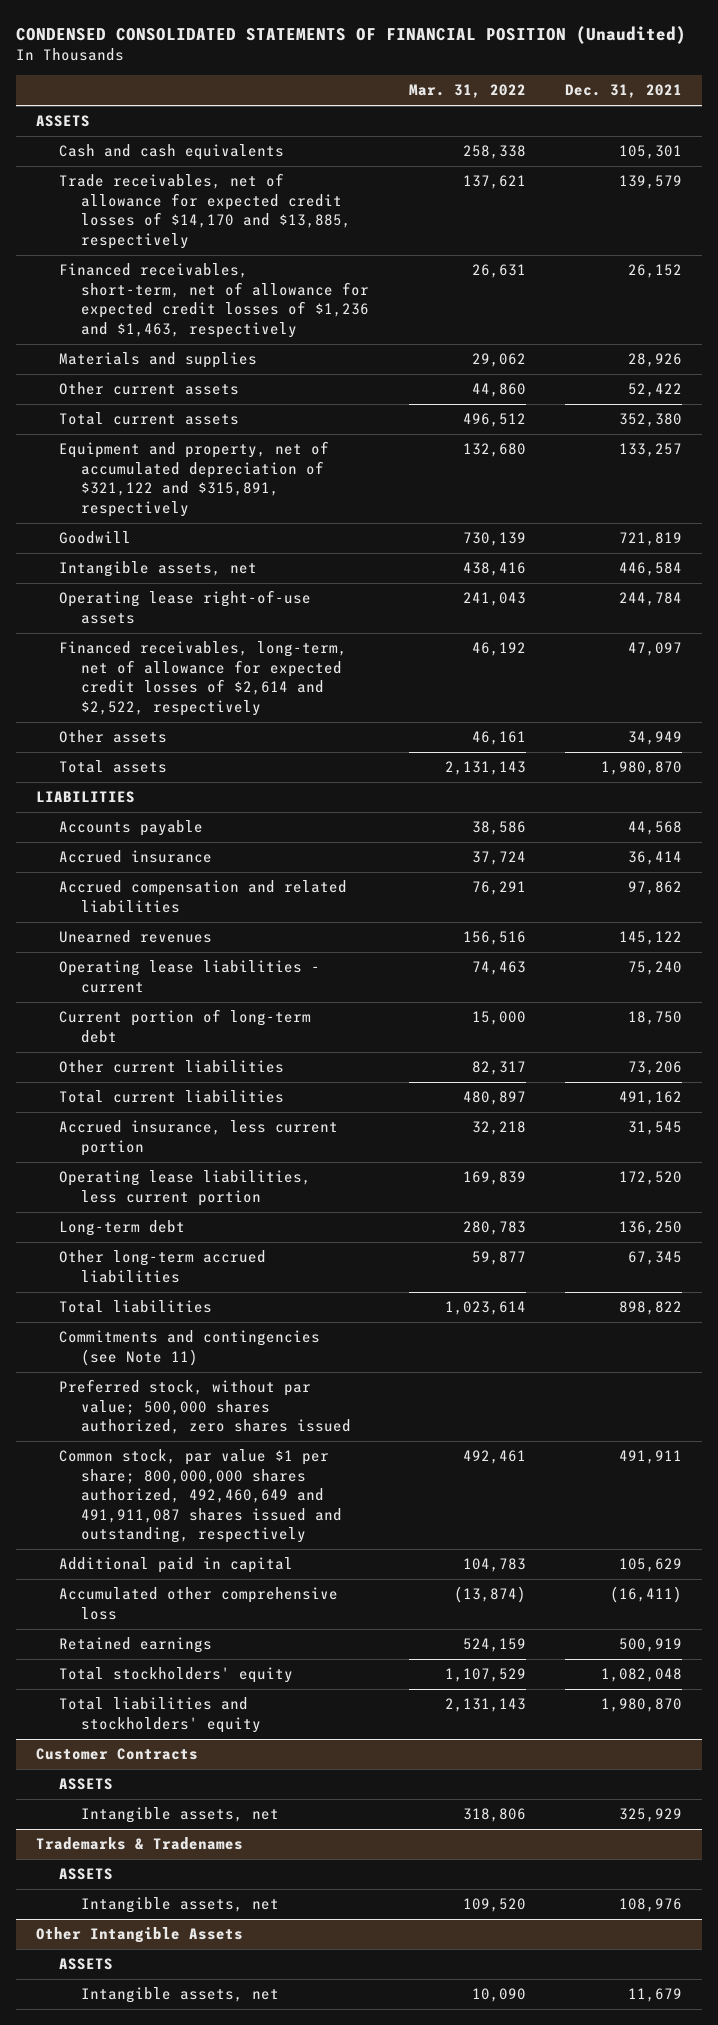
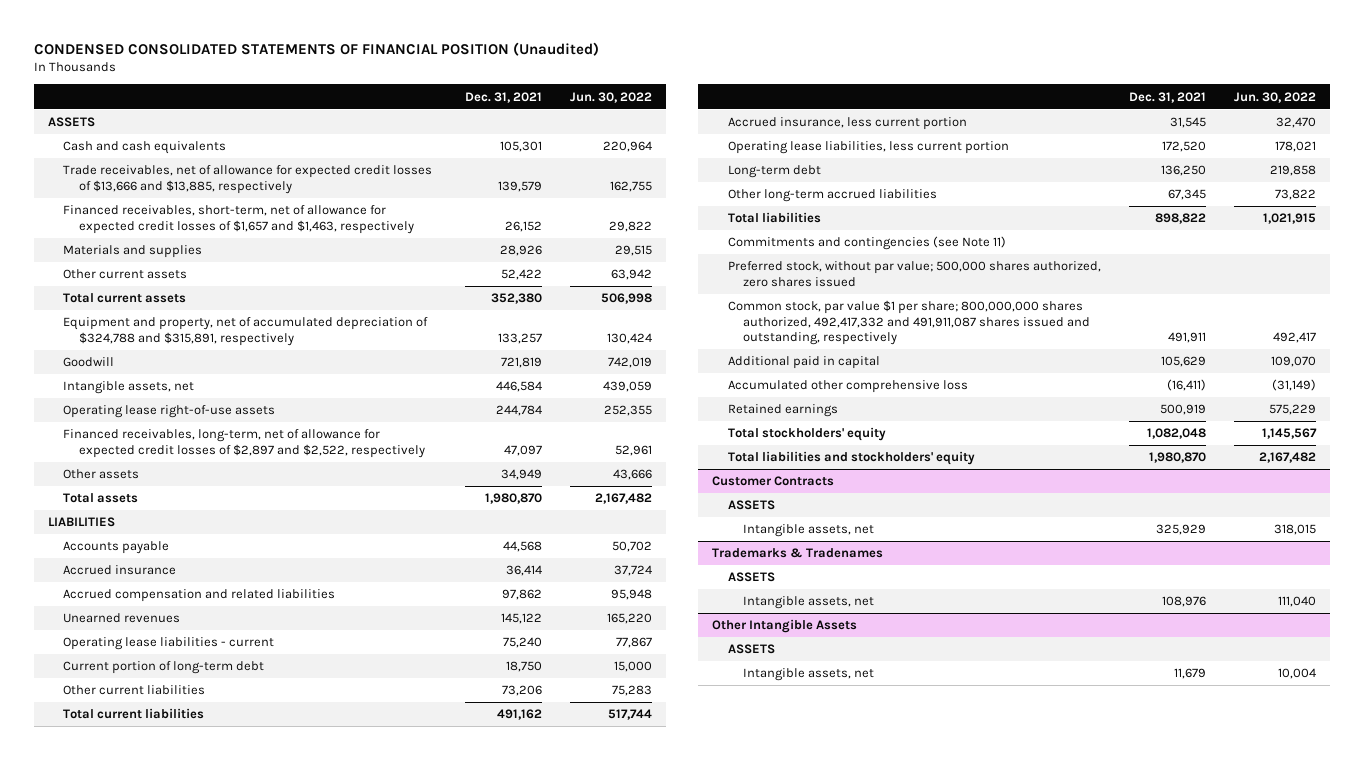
[408,84,526,99] Mar. 31, 2022 -> none
none -> [569,91,652,103] Jun. 30, 2022
[58,173,352,249] Trade receivables, net of allowance for expected credit losses of $14,170 and $13,885, respectively -> [63,165,433,194] Trade receivables, net of allowance for expected credit losses of $13,666 and $13,885, respectively
[58,263,370,338] Financed receivables, short-term, net of allowance for expected credit losses of $1,236 and $1,463, respectively -> [63,205,414,234] Financed receivables, short-term, net of allowance for expected credit losses of $1,657 and $1,463, respectively
[58,441,329,517] Equipment and property, net of accumulated depreciation of $321,122 and $315,891, respectively -> [63,317,429,346] Equipment and property, net of accumulated depreciation of $324,788 and $315,891, respectively
[58,641,347,716] Financed receivables, long-term, net of allowance for expected credit losses of $2,614 and $2,522, respectively -> [63,429,425,458] Financed receivables, long-term, net of allowance for expected credit losses of $2,897 and $2,522, respectively
[58,1449,343,1544] Common stock, par value $1 per share; 800,000,000 shares authorized, 492,460,649 and 491,911,087 shares issued and outstanding, respectively -> [727,300,1091,346] Common stock, par value $1 per share; 800,000,000 shares authorized, 492,417,332 and 491,911,087 shares issued and outstanding, respectively

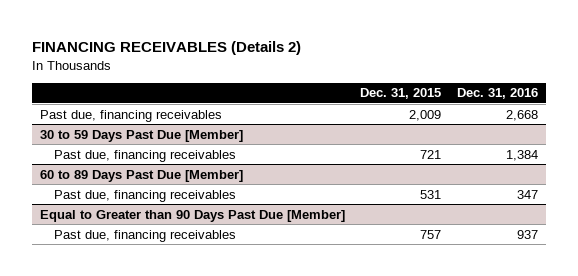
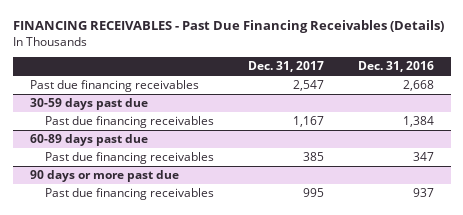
[31,40,301,55] FINANCING RECEIVABLES (Details 2) -> [12,20,444,34] FINANCING RECEIVABLES - Past Due Financing Receivables (Details)
[360,88,442,100] Dec. 31, 2015 -> none
none -> [248,61,325,73] Dec. 31, 2017
[39,109,222,122] Past due, financing receivables -> [29,80,199,93] Past due financing receivables
[39,129,243,142] 30 to 59 Days Past Due [Member] -> [29,98,148,111] 30-59 days past due
[54,149,237,162] Past due, financing receivables -> [45,116,215,129] Past due financing receivables
[39,169,243,182] 60 to 89 Days Past Due [Member] -> [29,134,148,147] 60-89 days past due
[54,189,237,202] Past due, financing receivables -> [45,152,215,165] Past due financing receivables
[39,209,345,222] Equal to Greater than 90 Days Past Due [Member] -> [29,170,179,183] 90 days or more past due
[54,229,237,242] Past due, financing receivables -> [45,188,215,201] Past due financing receivables

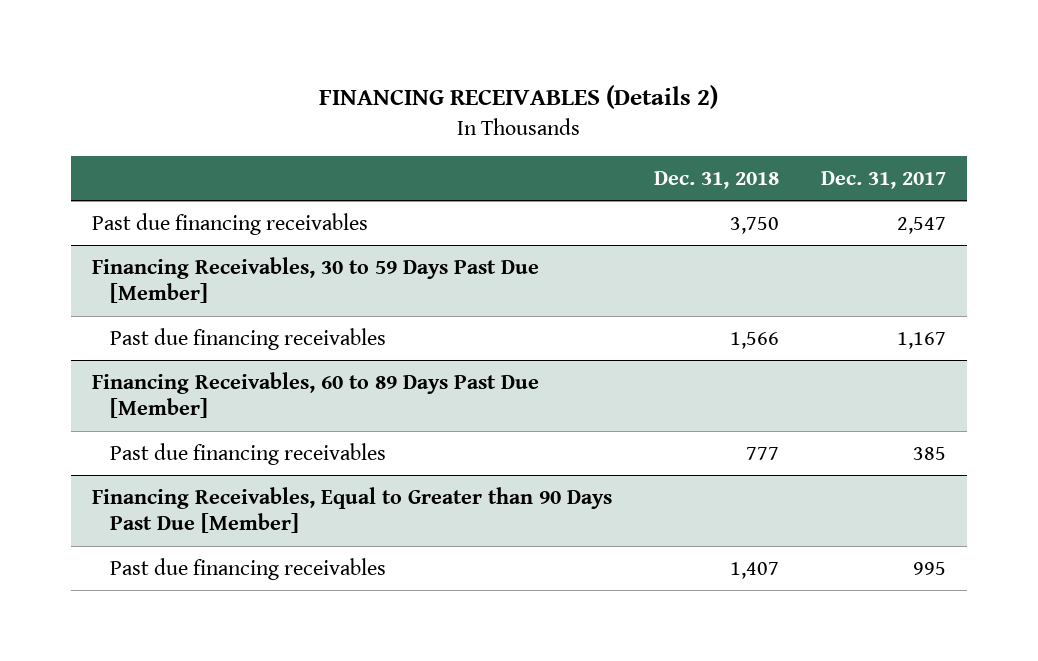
[12,20,444,34] FINANCING RECEIVABLES - Past Due Financing Receivables (Details) -> [319,85,719,110] FINANCING RECEIVABLES (Details 2)
[357,61,434,73] Dec. 31, 2016 -> none
none -> [654,170,780,189] Dec. 31, 2018
[29,98,148,111] 30-59 days past due -> [92,256,540,304] Financing Receivables, 30 to 59 Days Past Due [Member]
[29,134,148,147] 60-89 days past due -> [92,371,540,419] Financing Receivables, 60 to 89 Days Past Due [Member]
[29,170,179,183] 90 days or more past due -> [92,486,613,534] Financing Receivables, Equal to Greater than 90 Days Past Due [Member]

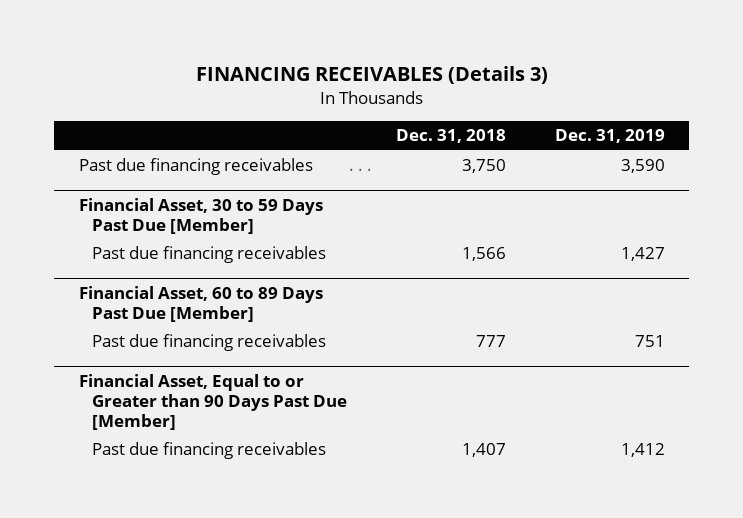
[319,85,719,110] FINANCING RECEIVABLES (Details 2) -> [195,65,548,84] FINANCING RECEIVABLES (Details 3)
[820,170,946,189] Dec. 31, 2017 -> none
none -> [554,129,665,144] Dec. 31, 2019
[92,256,540,304] Financing Receivables, 30 to 59 Days Past Due [Member] -> [78,197,323,234] Financial Asset, 30 to 59 Days Past Due [Member]
[92,371,540,419] Financing Receivables, 60 to 89 Days Past Due [Member] -> [78,285,323,322] Financial Asset, 60 to 89 Days Past Due [Member]
[92,486,613,534] Financing Receivables, Equal to Greater than 90 Days Past Due [Member] -> [78,373,348,431] Financial Asset, Equal to or Greater than 90 Days Past Due [Member]

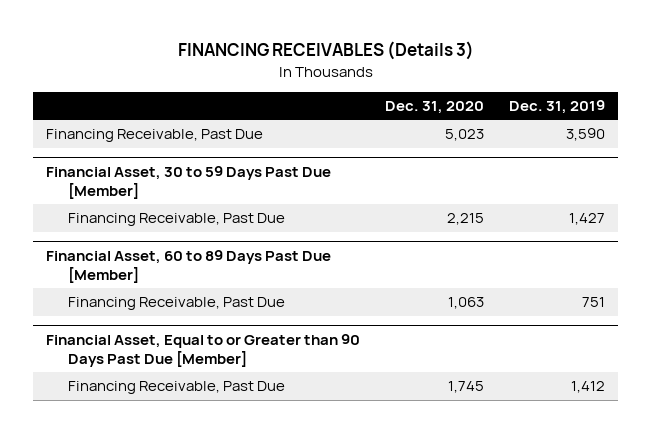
[395,129,506,144] Dec. 31, 2018 -> none
none -> [385,100,485,114] Dec. 31, 2020
[78,158,313,176] Past due financing receivables -> [45,129,263,143] Financing Receivable, Past Due
[92,246,327,264] Past due financing receivables -> [68,213,286,227] Financing Receivable, Past Due
[92,334,327,352] Past due financing receivables -> [68,297,286,311] Financing Receivable, Past Due
[92,442,327,460] Past due financing receivables -> [68,381,286,395] Financing Receivable, Past Due

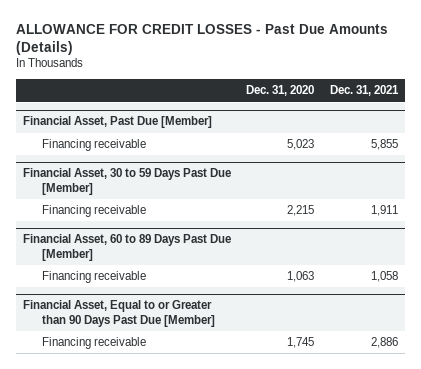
[177,41,474,61] FINANCING RECEIVABLES (Details 3) -> [15,23,388,55] ALLOWANCE FOR CREDIT LOSSES - Past Due Amounts (Details)
[509,99,606,114] Dec. 31, 2019 -> none
none -> [329,85,399,97] Dec. 31, 2021
none -> [23,116,213,129] Financial Asset, Past Due [Member]
[45,129,263,143] Financing Receivable, Past Due -> [41,139,146,152] Financing receivable
[68,213,286,227] Financing Receivable, Past Due -> [41,205,146,218] Financing receivable
[68,297,286,311] Financing Receivable, Past Due -> [41,271,146,284] Financing receivable
[68,381,286,395] Financing Receivable, Past Due -> [41,337,146,350] Financing receivable

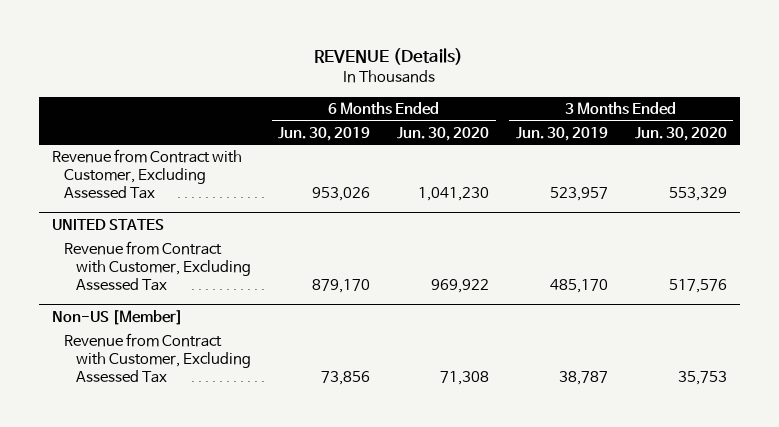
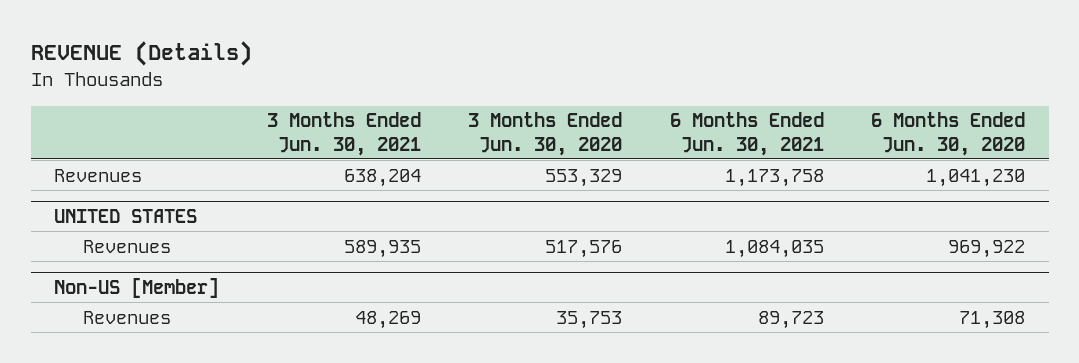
[278,126,371,141] Jun. 30, 2019 -> none
[515,126,608,141] Jun. 30, 2019 -> none
none -> [266,112,421,156] 3 Months Ended Jun. 30, 2021
none -> [669,112,824,156] 6 Months Ended Jun. 30, 2021
[52,149,243,199] Revenue from Contract with Customer, Excluding Assessed Tax -> [54,168,143,182] Revenues
[64,241,252,291] Revenue from Contract with Customer, Excluding Assessed Tax -> [82,239,171,253] Revenues
[64,333,252,383] Revenue from Contract with Customer, Excluding Assessed Tax -> [82,310,171,324] Revenues

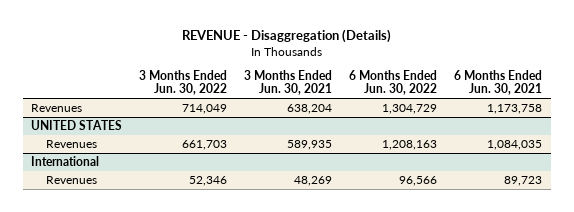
[30,41,252,67] REVENUE (Details) -> [181,29,391,44] REVENUE - Disaggregation (Details)
[468,112,623,156] 3 Months Ended Jun. 30, 2020 -> none
[871,112,1026,156] 6 Months Ended Jun. 30, 2020 -> none
none -> [139,69,228,96] 3 Months Ended Jun. 30, 2022
none -> [349,69,438,96] 6 Months Ended Jun. 30, 2022
[54,278,220,299] Non-US [Member] -> [31,155,100,166] International

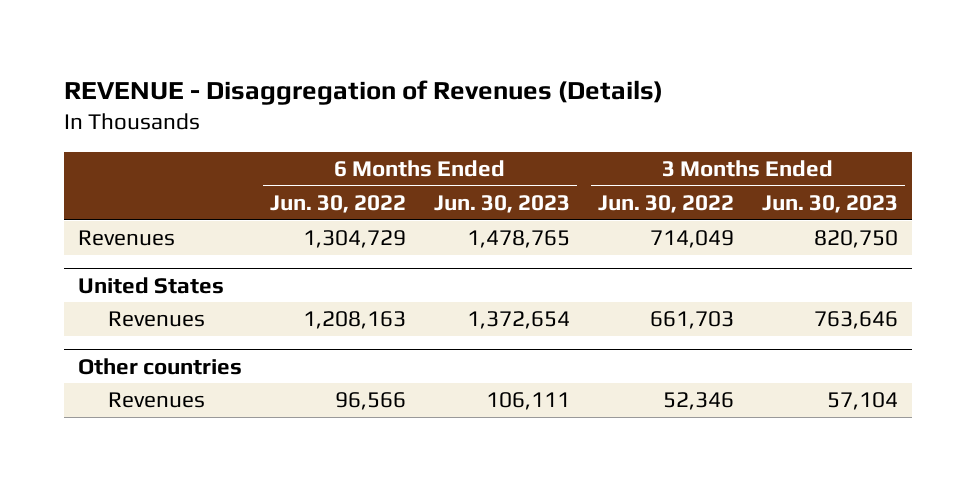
[181,29,391,44] REVENUE - Disaggregation (Details) -> [64,79,664,105] REVENUE - Disaggregation of Revenues (Details)
[244,69,333,96] 3 Months Ended Jun. 30, 2021 -> none
[454,69,543,96] 6 Months Ended Jun. 30, 2021 -> none
none -> [433,195,570,214] Jun. 30, 2023
none -> [761,195,898,214] Jun. 30, 2023
[31,119,123,130] UNITED STATES -> [78,276,225,294] United States
[31,155,100,166] International -> [78,357,243,375] Other countries

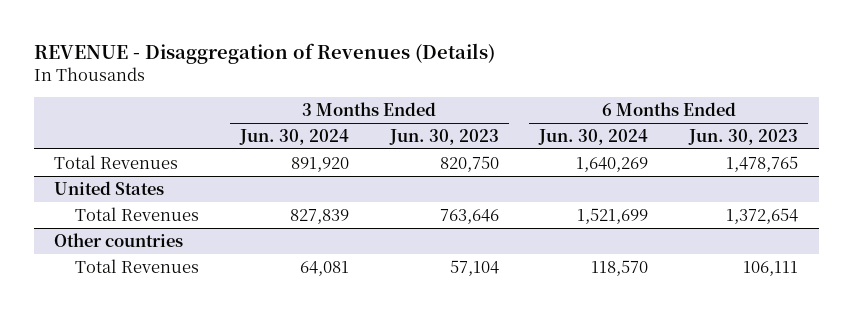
[269,195,406,214] Jun. 30, 2022 -> none
[597,195,734,214] Jun. 30, 2022 -> none
none -> [238,128,349,145] Jun. 30, 2024
none -> [538,128,649,145] Jun. 30, 2024
[78,230,176,247] Revenues -> [54,154,179,169] Total Revenues
[108,311,206,328] Revenues -> [75,206,200,221] Total Revenues
[108,392,206,409] Revenues -> [75,258,200,273] Total Revenues

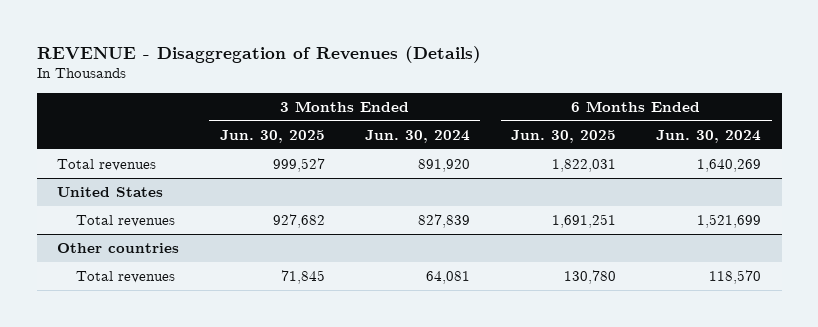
[388,128,499,145] Jun. 30, 2023 -> none
[688,128,799,145] Jun. 30, 2023 -> none
none -> [219,129,325,143] Jun. 30, 2025
none -> [510,129,616,143] Jun. 30, 2025
[54,154,179,169] Total Revenues -> [56,159,156,172] Total revenues
[75,206,200,221] Total Revenues -> [75,215,175,228] Total revenues
[75,258,200,273] Total Revenues -> [75,271,175,284] Total revenues

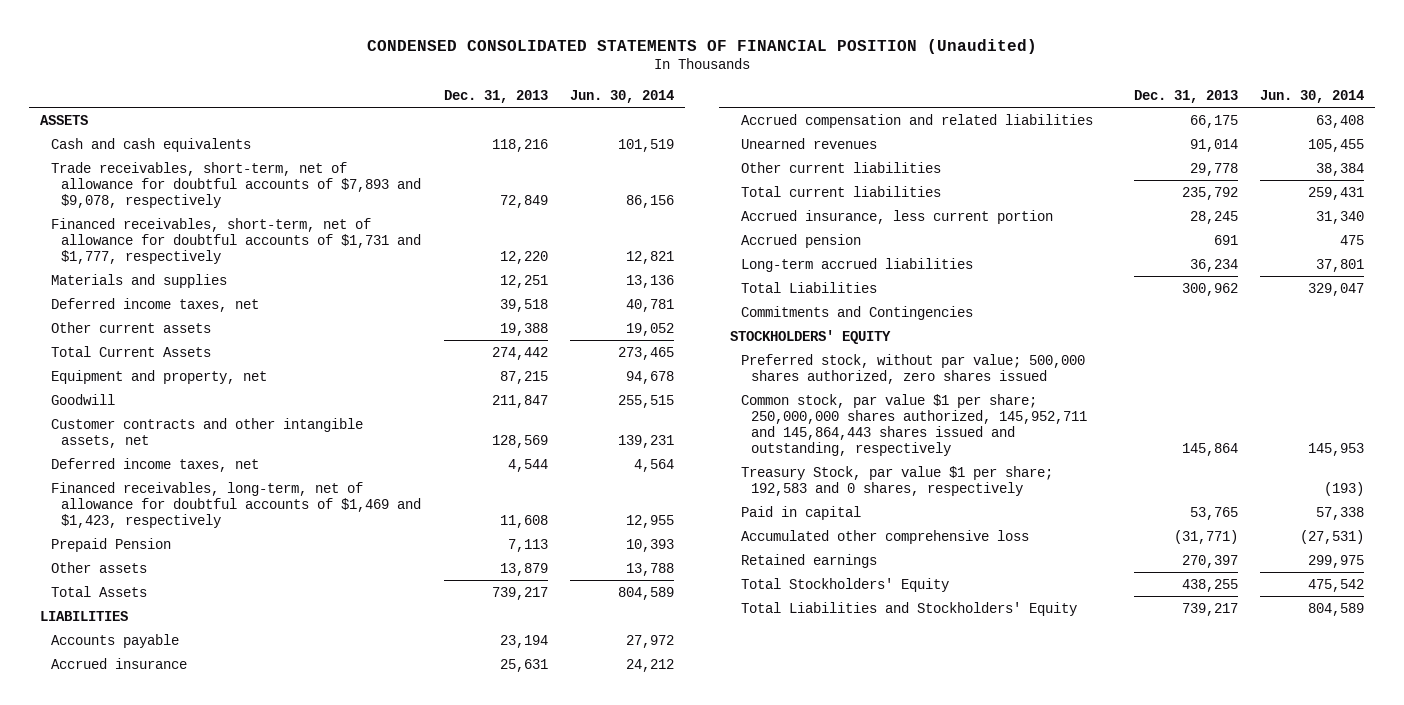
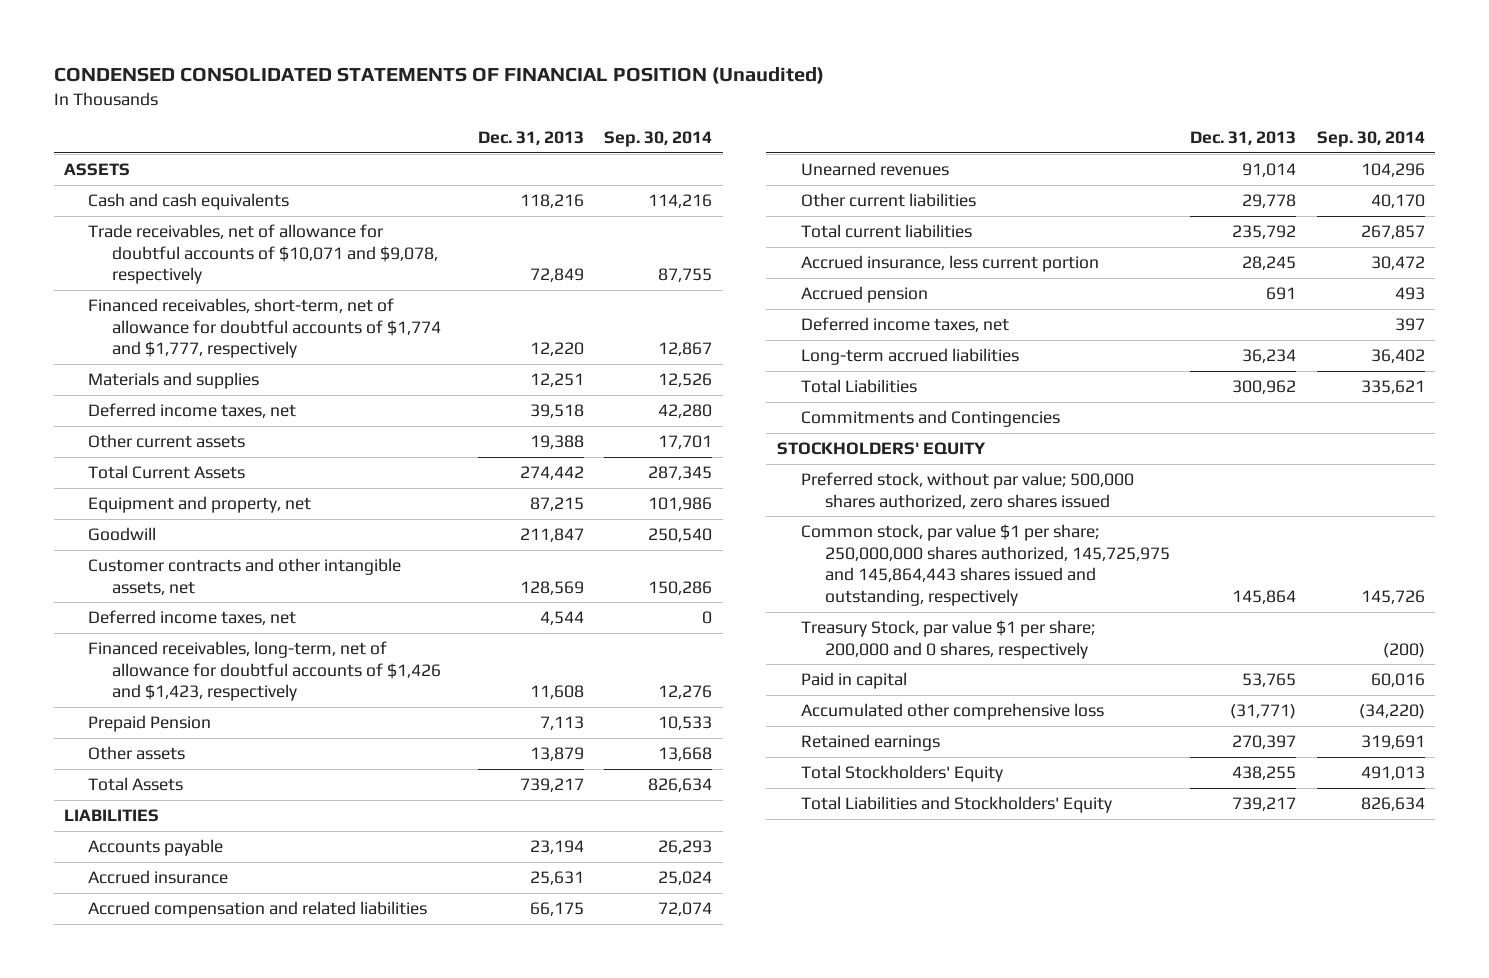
[569,89,674,103] Jun. 30, 2014 -> none
none -> [604,131,713,148] Sep. 30, 2014
[50,161,422,208] Trade receivables, short-term, net of allowance for doubtful accounts of $7,893 and $9,078, respectively -> [87,224,438,285] Trade receivables, net of allowance for doubtful accounts of $10,071 and $9,078, respectively
[50,217,422,264] Financed receivables, short-term, net of allowance for doubtful accounts of $1,731 and $1,777, respectively -> [87,298,441,359] Financed receivables, short-term, net of allowance for doubtful accounts of $1,774 and $1,777, respectively
[50,481,422,528] Financed receivables, long-term, net of allowance for doubtful accounts of $1,469 and $1,423, respectively -> [87,641,441,702] Financed receivables, long-term, net of allowance for doubtful accounts of $1,426 and $1,423, respectively
none -> [800,317,1009,333] Deferred income taxes, net
[740,393,1088,456] Common stock, par value $1 per share; 250,000,000 shares authorized, 145,952,711 and 145,864,443 shares issued and outstanding, respectively -> [800,524,1170,607] Common stock, par value $1 per share; 250,000,000 shares authorized, 145,725,975 and 145,864,443 shares issued and outstanding, respectively
[740,465,1053,496] Treasury Stock, par value $1 per share; 192,583 and 0 shares, respectively -> [800,620,1095,659] Treasury Stock, par value $1 per share; 200,000 and 0 shares, respectively

